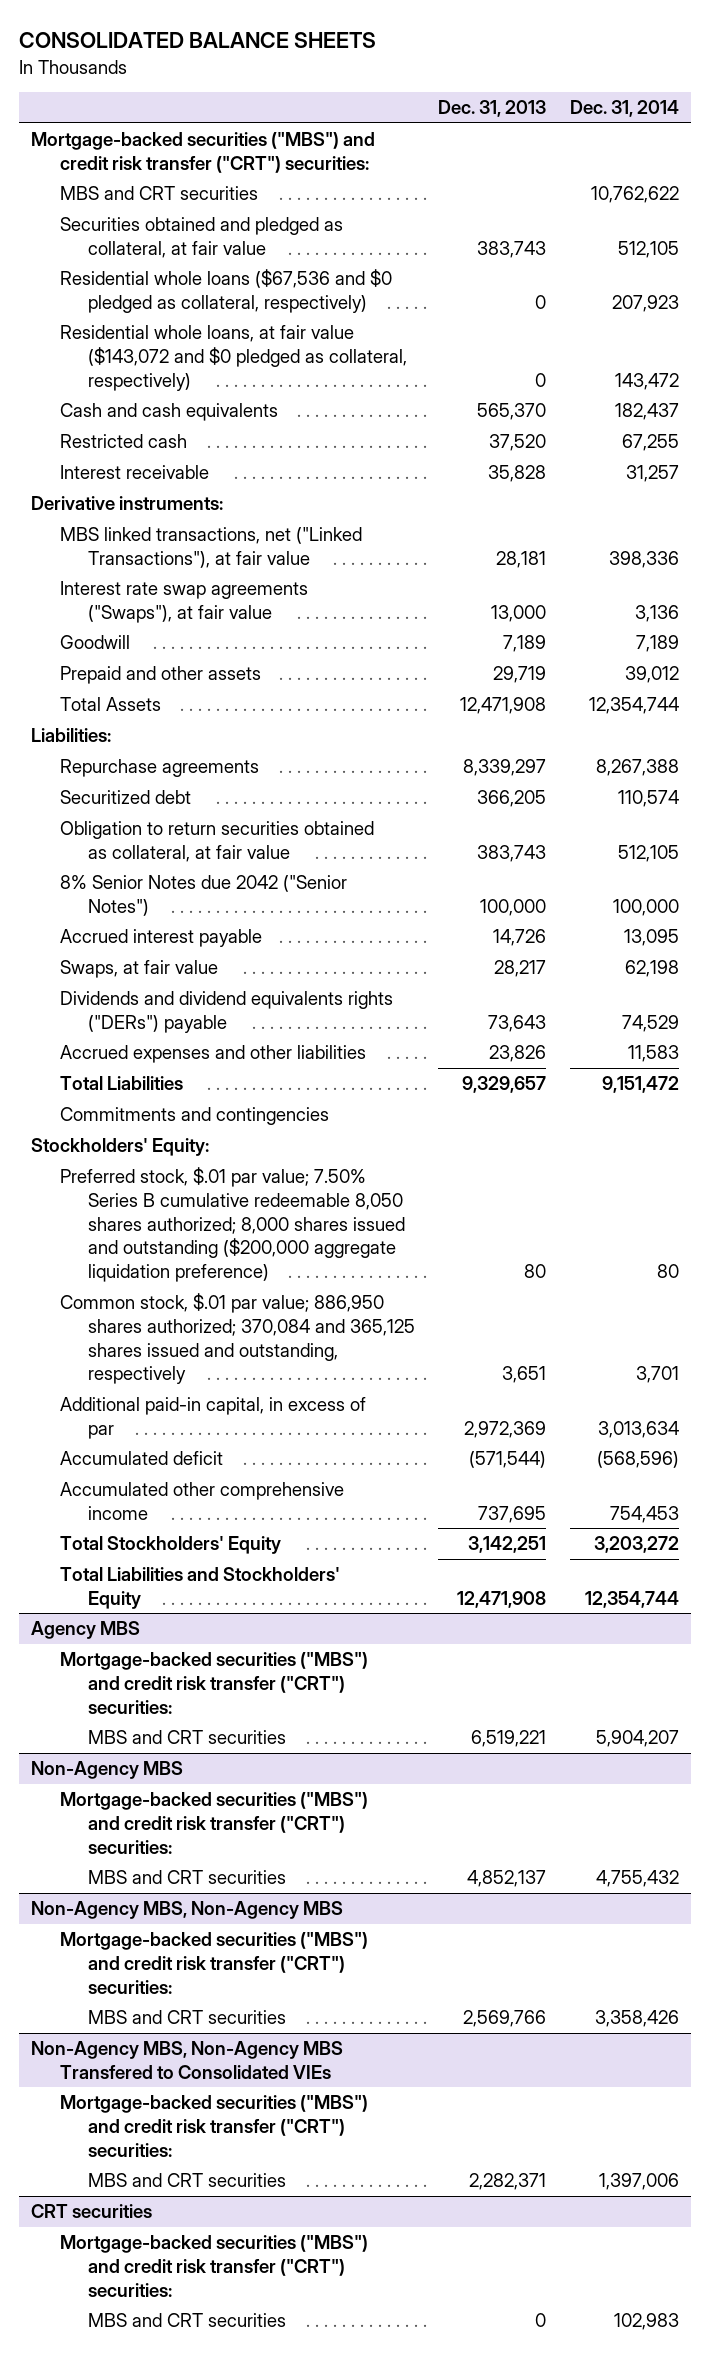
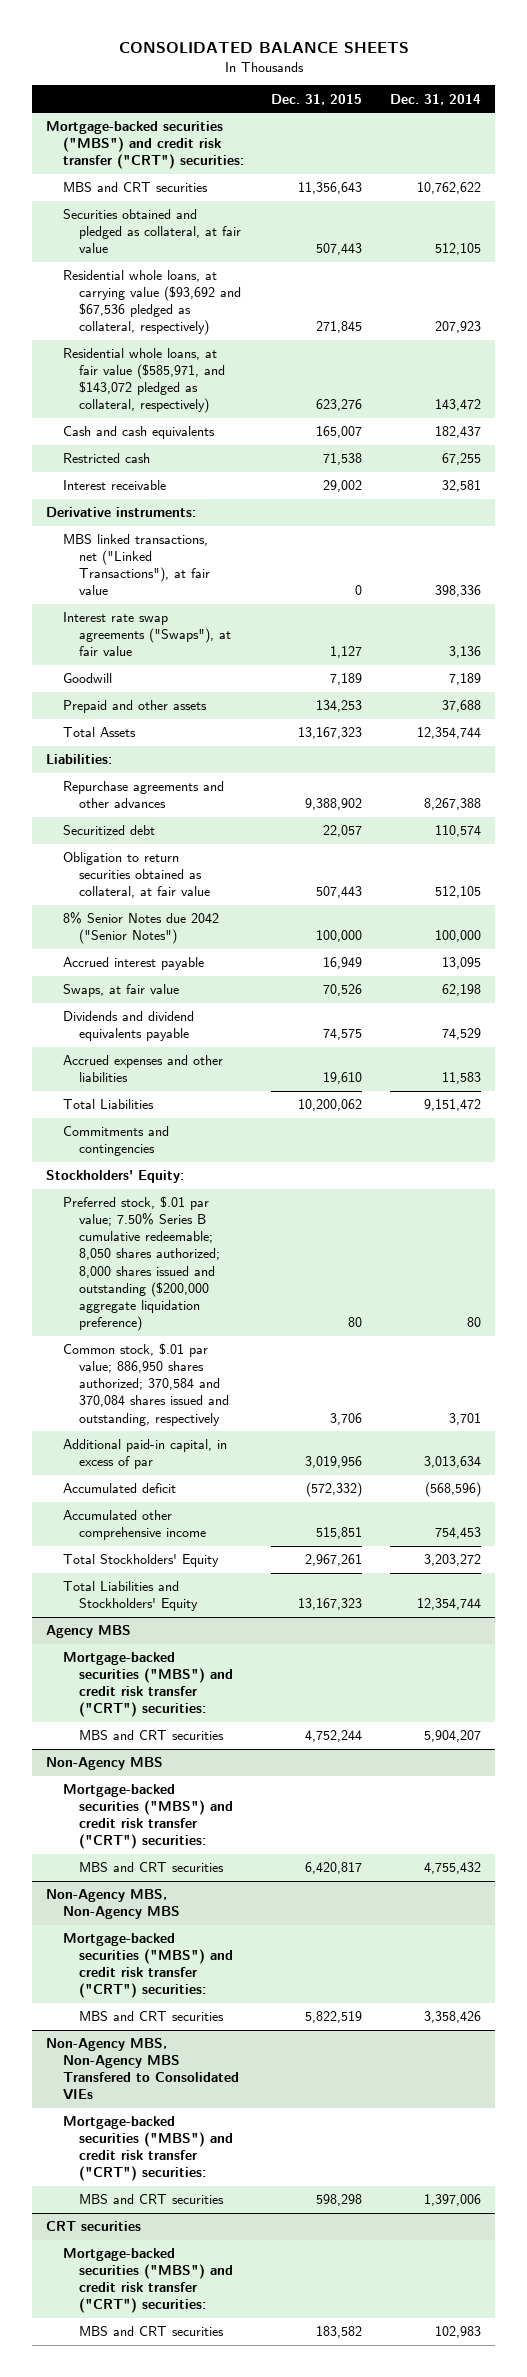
[438,100,547,118] Dec. 31, 2013 -> none
none -> [271,93,363,105] Dec. 31, 2015
[59,269,392,313] Residential whole loans ($67,536 and $0 pledged as collateral, respectively) -> [62,270,242,336] Residential whole loans, at carrying value ($93,692 and $67,536 pledged as collateral, respectively)
[59,325,408,391] Residential whole loans, at fair value ($143,072 and $0 pledged as collateral, respectively) -> [62,348,226,414] Residential whole loans, at fair value ($585,971, and $143,072 pledged as collateral, respectively)
[625,465,679,483] 31,257 -> [442,480,482,493] 32,581
[624,666,679,684] 39,012 -> [442,700,482,713] 37,688
[59,759,259,778] Repurchase agreements -> [62,781,224,809] Repurchase agreements and other advances
[59,991,393,1033] Dividends and dividend equivalents rights ("DERs") payable -> [62,1011,194,1042] Dividends and dividend equivalents payable
[59,1167,406,1283] Preferred stock, $.01 par value; 7.50% Series B cumulative redeemable 8,050 shares authorized; 8,000 shares issued and outstanding ($200,000 aggregate liquidation preference) -> [62,1196,221,1331] Preferred stock, $.01 par value; 7.50% Series B cumulative redeemable; 8,050 shares authorized; 8,000 shares issued and outstanding ($200,000 aggregate liquidation preference)
[59,1293,416,1385] Common stock, $.01 par value; 886,950 shares authorized; 370,084 and 365,125 shares issued and outstanding, respectively -> [62,1343,230,1426] Common stock, $.01 par value; 886,950 shares authorized; 370,584 and 370,084 shares issued and outstanding, respectively

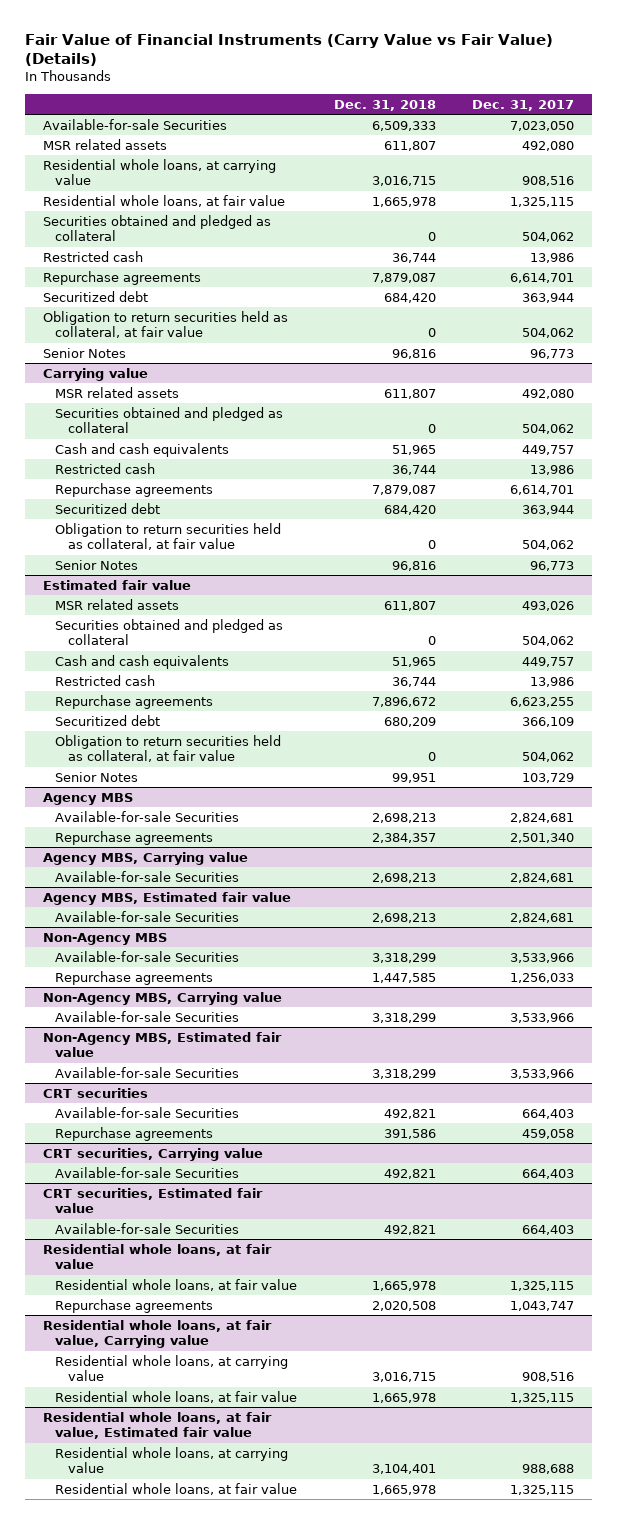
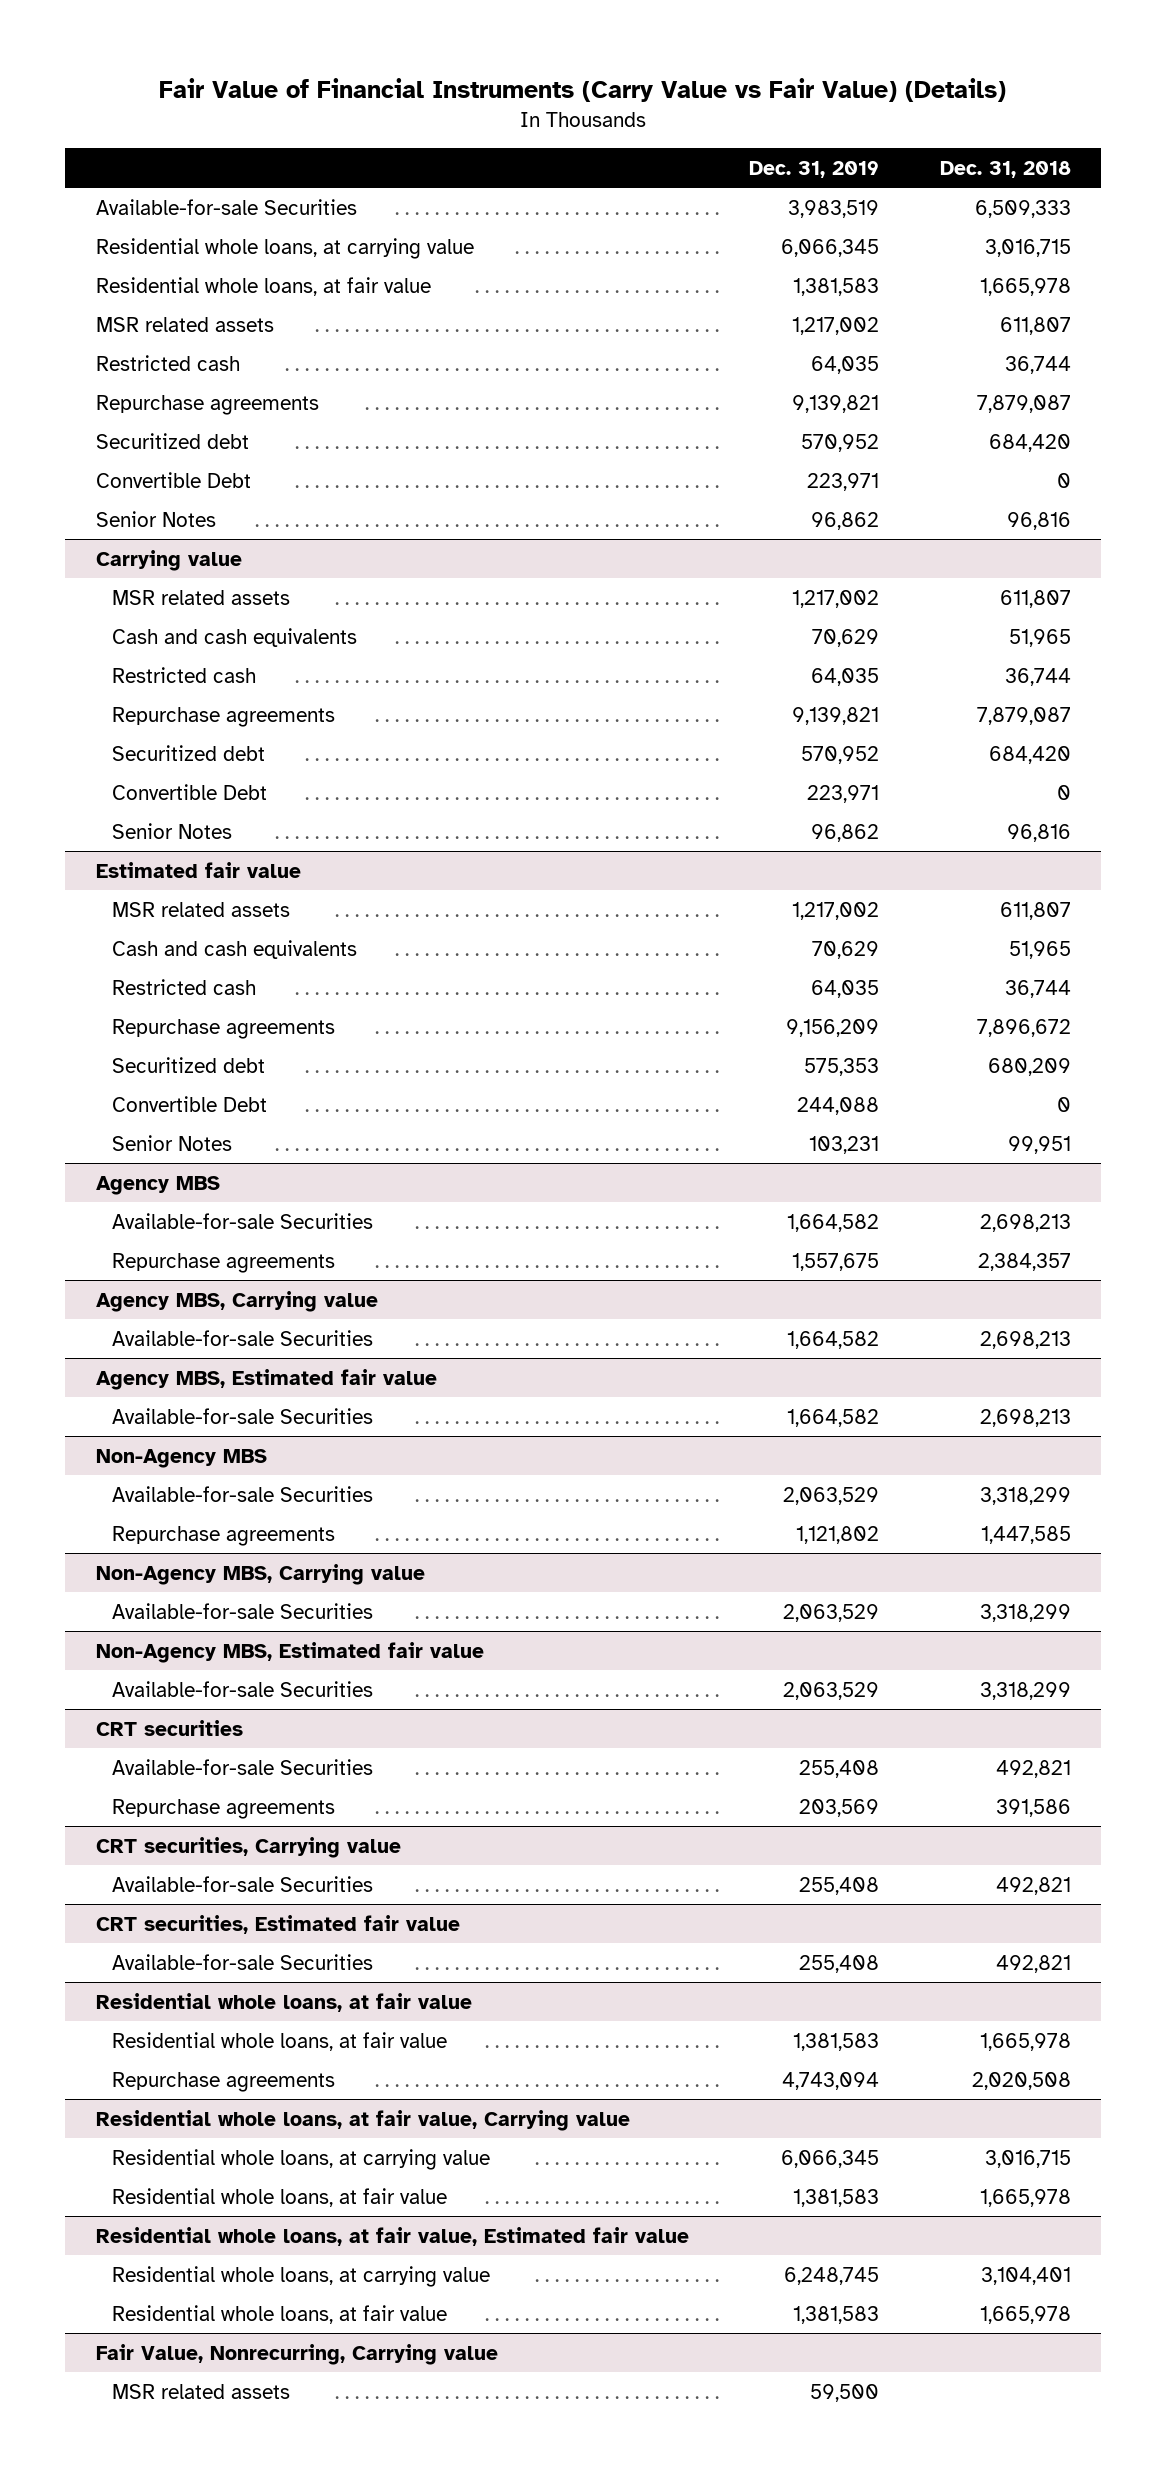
[471,99,574,111] Dec. 31, 2017 -> none
none -> [749,160,880,178] Dec. 31, 2019
[43,214,272,242] Securities obtained and pledged as collateral -> none
[43,138,168,150] MSR related assets -> [95,316,274,332] MSR related assets
[43,310,289,339] Obligation to return securities held as collateral, at fair value -> none
none -> [95,471,251,488] Convertible Debt
[55,406,284,434] Securities obtained and pledged as collateral -> none
[55,522,282,551] Obligation to return securities held as collateral, at fair value -> none
none -> [112,783,268,800] Convertible Debt
[55,618,284,646] Securities obtained and pledged as collateral -> none
[55,734,282,763] Obligation to return securities held as collateral, at fair value -> none
none -> [112,1095,268,1112] Convertible Debt
none -> [95,2343,498,2365] Fair Value, Nonrecurring, Carrying value
none -> [112,2383,291,2399] MSR related assets

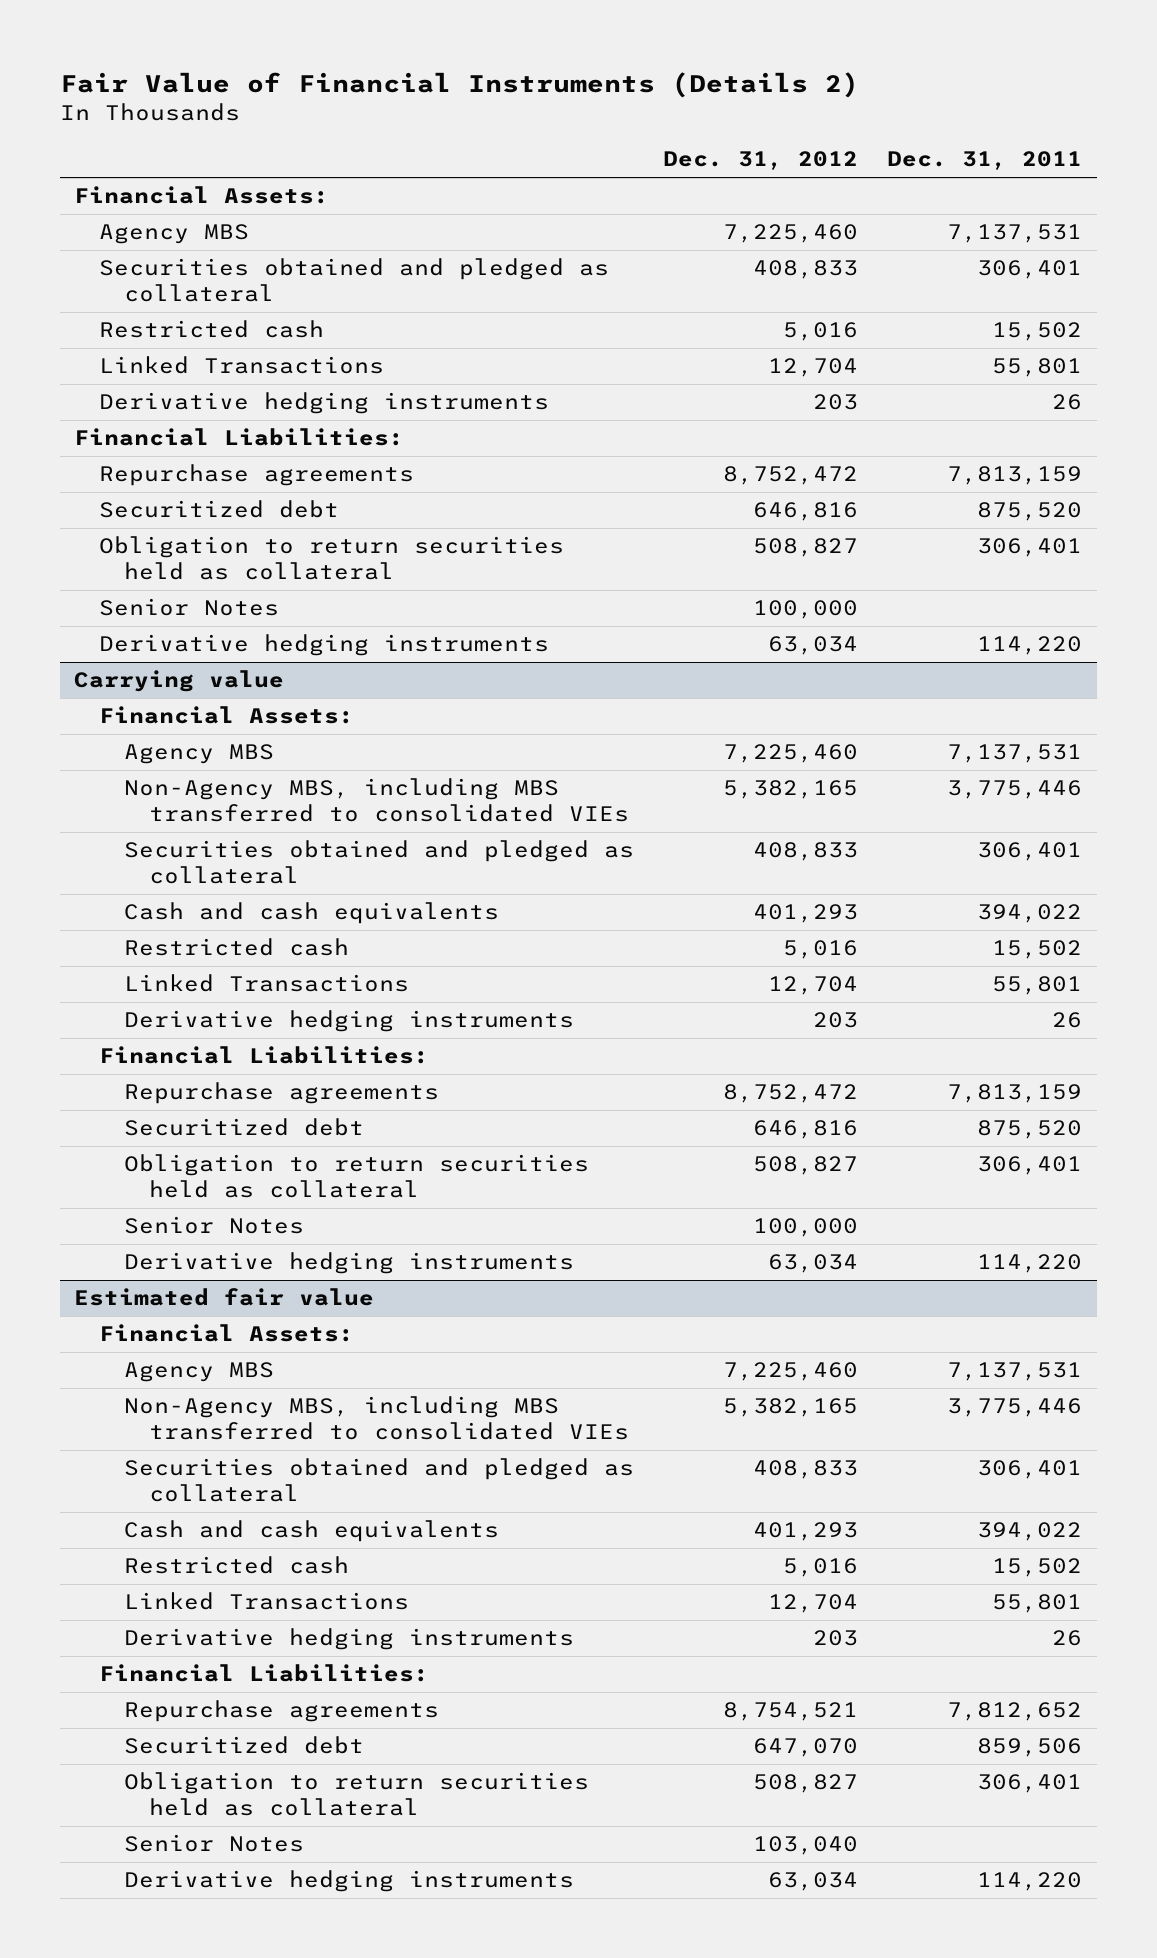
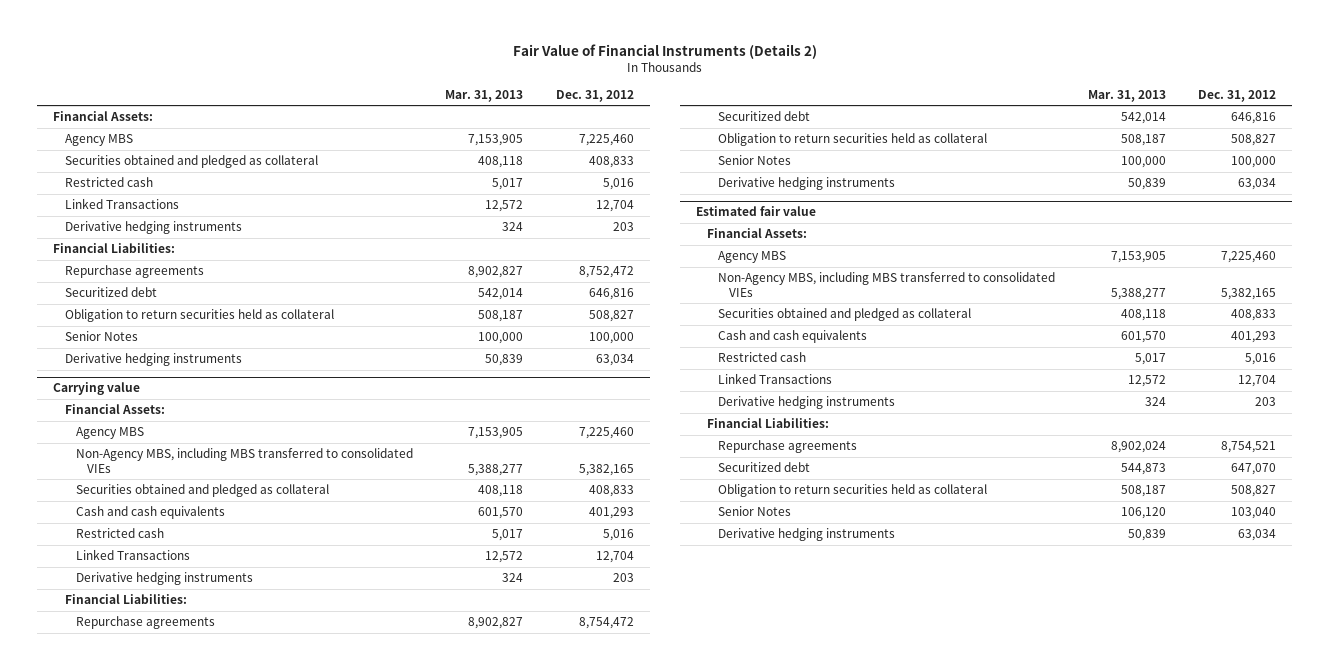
[887,151,1083,171] Dec. 31, 2011 -> none
none -> [445,89,524,102] Mar. 31, 2013
[723,1084,859,1104] 8,752,472 -> [578,617,634,630] 8,754,472

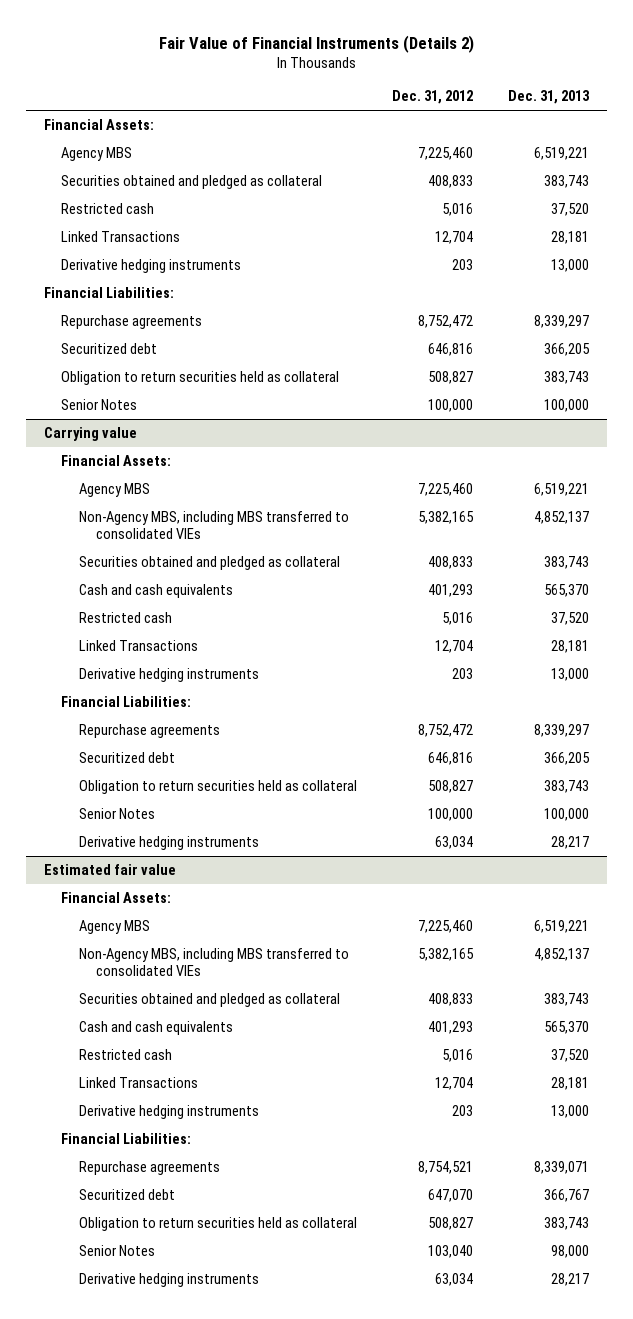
[445,89,524,102] Mar. 31, 2013 -> none
none -> [508,90,591,105] Dec. 31, 2013
[64,353,242,367] Derivative hedging instruments -> none
[578,617,634,630] 8,754,472 -> [418,724,474,738] 8,752,472

